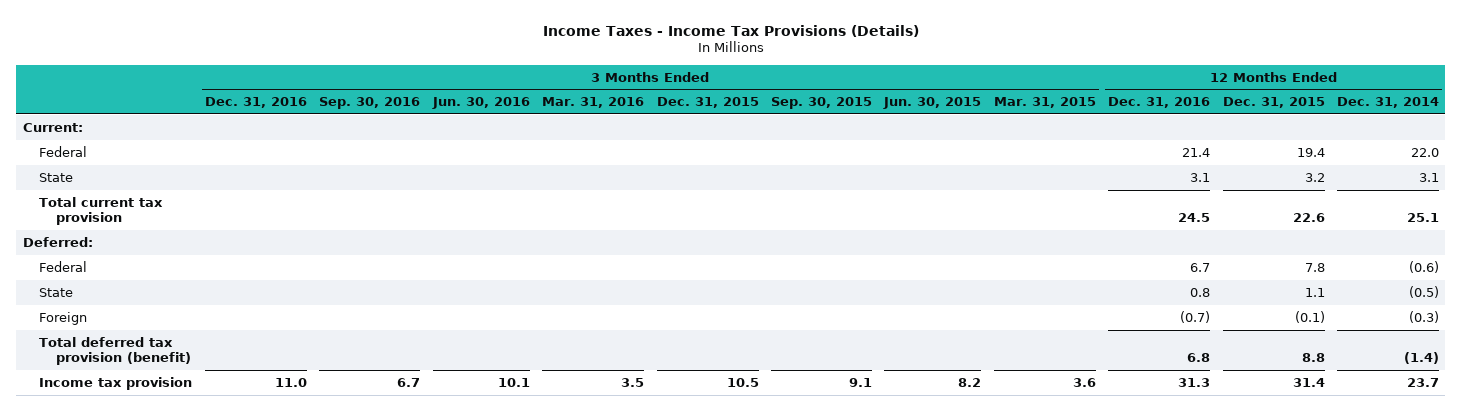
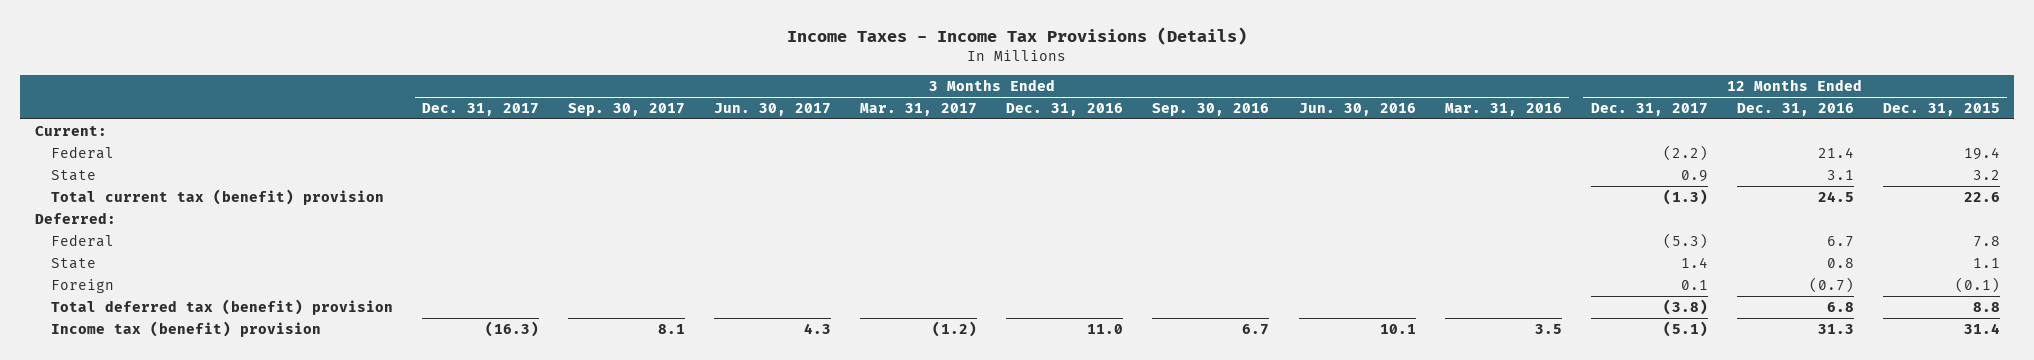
[656,97,759,109] Dec. 31, 2015 -> none
[770,97,872,110] Sep. 30, 2015 -> none
[883,97,982,110] Jun. 30, 2015 -> none
[993,97,1096,109] Mar. 31, 2015 -> none
[1337,97,1440,109] Dec. 31, 2014 -> none
none -> [422,103,540,117] Dec. 31, 2017
none -> [568,103,686,117] Sep. 30, 2017
none -> [714,103,832,117] Jun. 30, 2017
none -> [860,103,978,117] Mar. 31, 2017
none -> [1590,103,1708,117] Dec. 31, 2017
[39,196,164,226] Total current tax provision -> [51,188,385,205] Total current tax (benefit) provision
[39,336,191,366] Total deferred tax provision (benefit) -> [51,298,394,315] Total deferred tax (benefit) provision
[39,376,193,390] Income tax provision -> [51,320,322,337] Income tax (benefit) provision

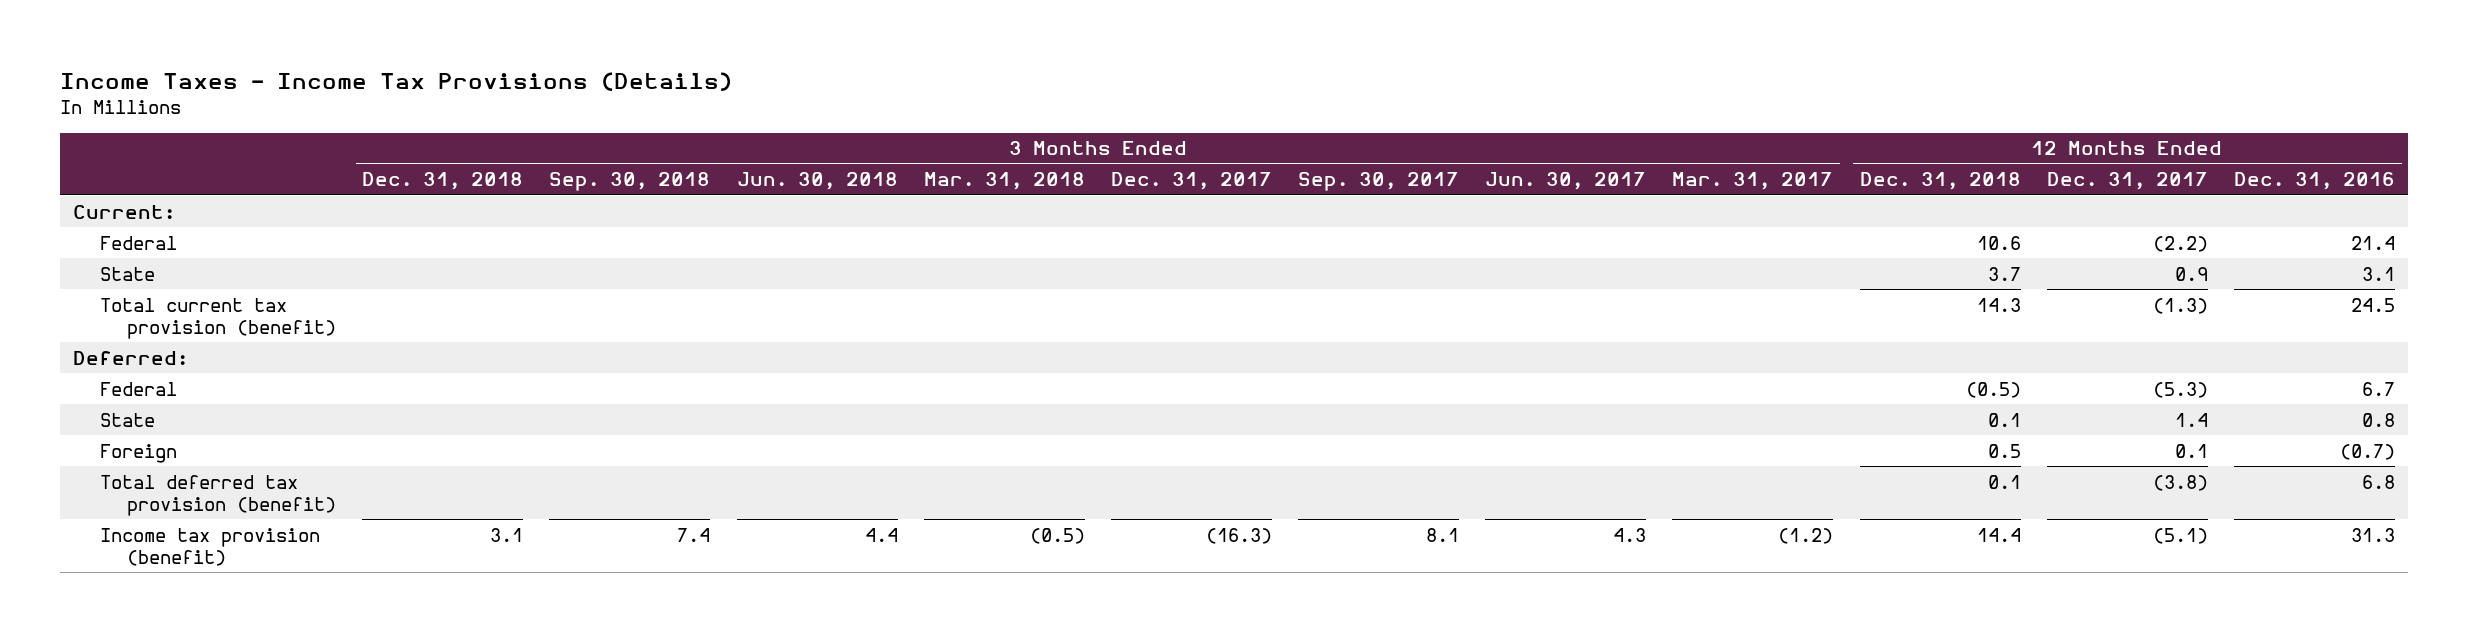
[1006,103,1124,117] Dec. 31, 2016 -> none
[1152,103,1270,117] Sep. 30, 2016 -> none
[1298,103,1416,117] Jun. 30, 2016 -> none
[1444,103,1562,117] Mar. 31, 2016 -> none
[1882,103,2000,117] Dec. 31, 2015 -> none
none -> [362,172,524,191] Dec. 31, 2018
none -> [549,172,711,192] Sep. 30, 2018
none -> [736,172,898,191] Jun. 30, 2018
none -> [923,172,1085,191] Mar. 31, 2018
none -> [1859,172,2021,191] Dec. 31, 2018
[51,188,385,205] Total current tax (benefit) provision -> [99,297,337,339] Total current tax provision (benefit)
[51,298,394,315] Total deferred tax (benefit) provision -> [99,474,337,516] Total deferred tax provision (benefit)
[51,320,322,337] Income tax (benefit) provision -> [99,527,320,566] Income tax provision (benefit)

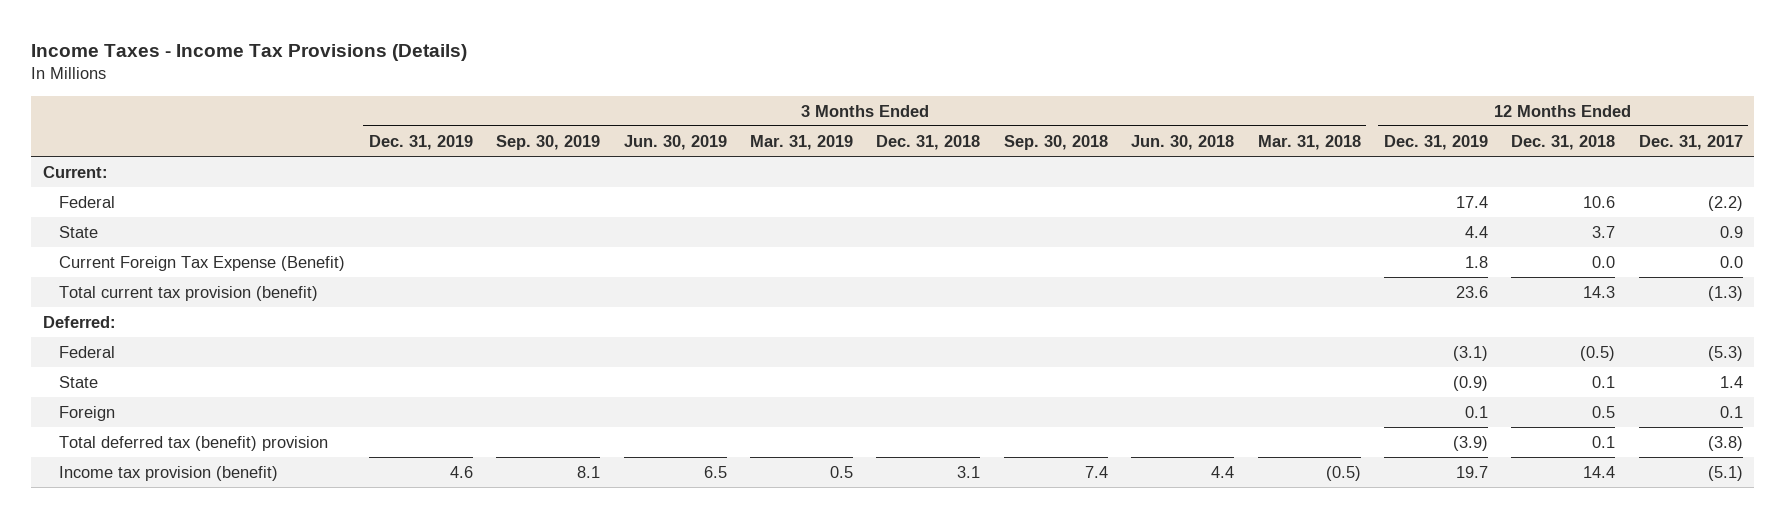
[1110,172,1272,191] Dec. 31, 2017 -> none
[1298,172,1460,192] Sep. 30, 2017 -> none
[1485,172,1647,191] Jun. 30, 2017 -> none
[1672,172,1834,191] Mar. 31, 2017 -> none
[2233,172,2395,191] Dec. 31, 2016 -> none
none -> [368,134,473,150] Dec. 31, 2019
none -> [496,134,601,150] Sep. 30, 2019
none -> [623,134,727,150] Jun. 30, 2019
none -> [749,134,853,150] Mar. 31, 2019
none -> [1383,134,1488,150] Dec. 31, 2019
none -> [59,255,346,271] Current Foreign Tax Expense (Benefit)
[99,474,337,516] Total deferred tax provision (benefit) -> [59,435,329,451] Total deferred tax (benefit) provision

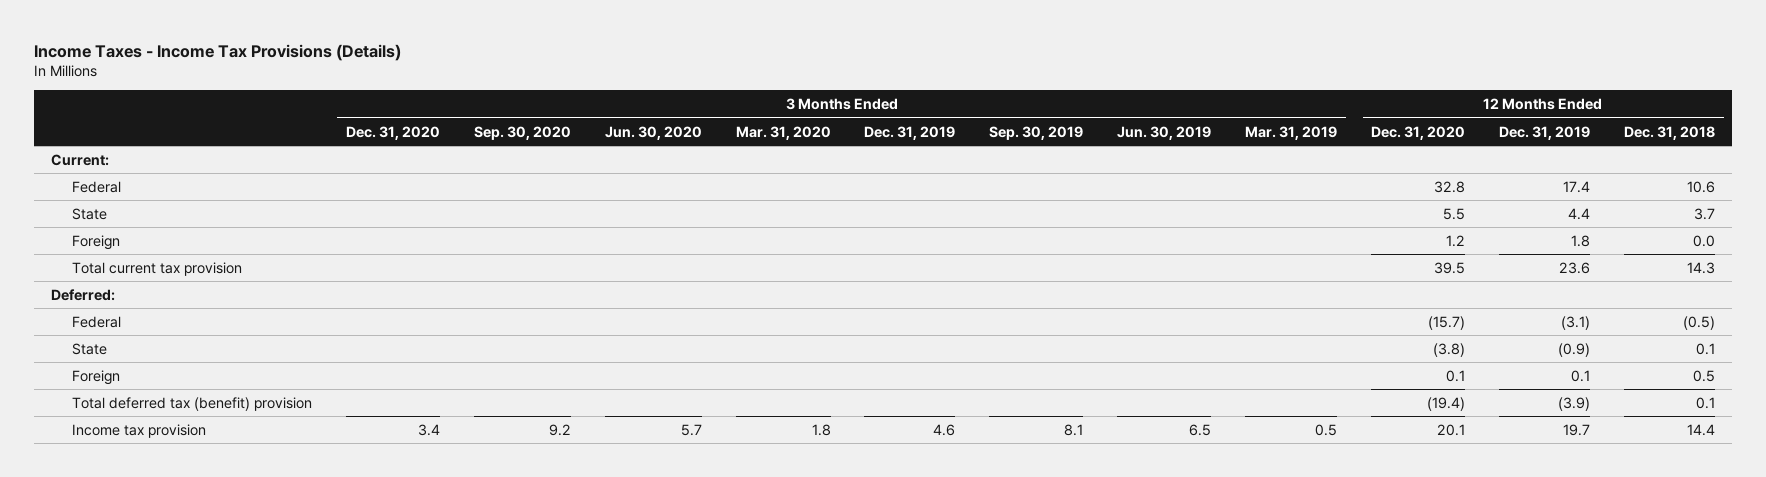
[876,134,981,150] Dec. 31, 2018 -> none
[1003,134,1108,150] Sep. 30, 2018 -> none
[1131,134,1235,150] Jun. 30, 2018 -> none
[1257,134,1361,150] Mar. 31, 2018 -> none
[1638,134,1743,150] Dec. 31, 2017 -> none
none -> [345,125,440,140] Dec. 31, 2020
none -> [473,125,571,140] Sep. 30, 2020
none -> [604,125,702,140] Jun. 30, 2020
none -> [735,125,831,140] Mar. 31, 2020
none -> [1371,125,1466,140] Dec. 31, 2020
[59,255,346,271] Current Foreign Tax Expense (Benefit) -> [71,234,120,250] Foreign
[59,285,319,301] Total current tax provision (benefit) -> [71,261,242,276] Total current tax provision
[59,465,279,481] Income tax provision (benefit) -> [71,423,206,438] Income tax provision

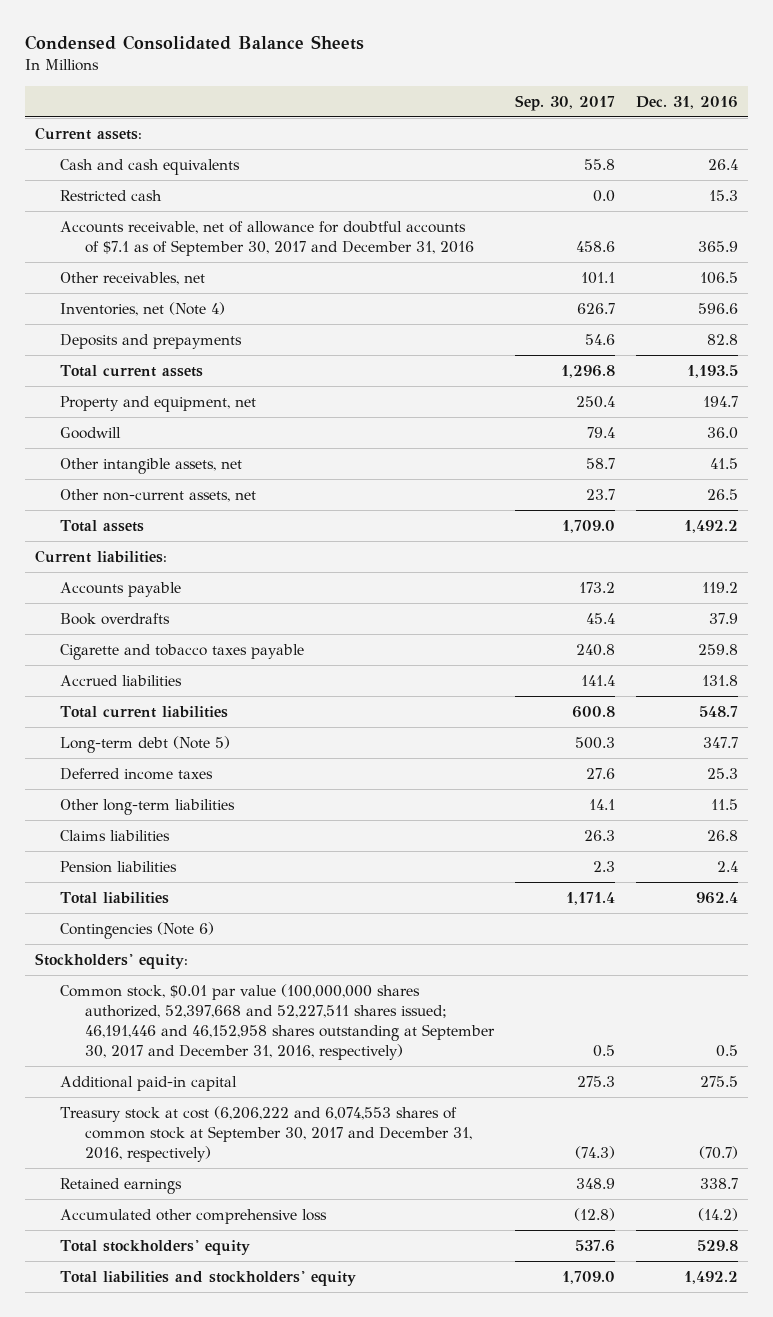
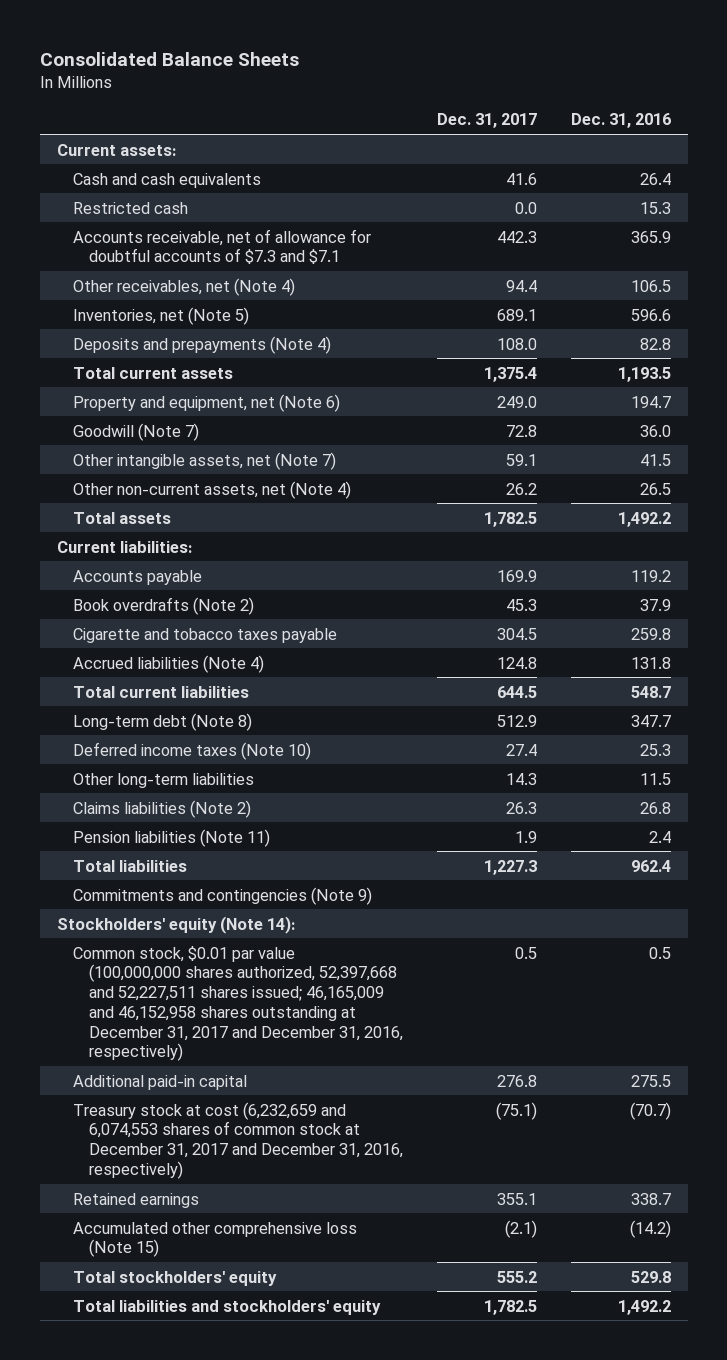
[24,34,364,50] Condensed Consolidated Balance Sheets -> [39,51,299,66] Consolidated Balance Sheets
[514,94,615,111] Sep. 30, 2017 -> none
none -> [436,113,537,129] Dec. 31, 2017
[59,220,474,257] Accounts receivable, net of allowance for doubtful accounts of $7.1 as of September 30, 2017 and December 31, 2016 -> [72,228,371,265] Accounts receivable, net of allowance for doubtful accounts of $7.3 and $7.1
[59,271,205,285] Other receivables, net -> [72,277,295,296] Other receivables, net (Note 4)
[59,301,225,316] Inventories, net (Note 4) -> [72,306,249,325] Inventories, net (Note 5)
[59,333,242,349] Deposits and prepayments -> [72,335,331,354] Deposits and prepayments (Note 4)
[59,395,256,412] Property and equipment, net -> [72,393,340,412] Property and equipment, net (Note 6)
[59,426,121,439] Goodwill -> [72,422,199,441] Goodwill (Note 7)
[59,457,242,474] Other intangible assets, net -> [72,451,336,470] Other intangible assets, net (Note 7)
[59,488,256,502] Other non-current assets, net -> [72,480,351,499] Other non-current assets, net (Note 4)
[59,612,170,625] Book overdrafts -> [72,596,254,615] Book overdrafts (Note 2)
[59,674,182,686] Accrued liabilities -> [72,654,264,673] Accrued liabilities (Note 4)
[59,735,230,753] Long-term debt (Note 5) -> [72,712,252,731] Long-term debt (Note 8)
[59,767,213,780] Deferred income taxes -> [72,741,311,760] Deferred income taxes (Note 10)
[59,829,170,841] Claims liabilities -> [72,799,251,818] Claims liabilities (Note 2)
[59,860,177,873] Pension liabilities -> [72,828,270,847] Pension liabilities (Note 11)
[59,921,214,939] Contingencies (Note 6) -> [72,886,372,905] Commitments and contingencies (Note 9)
[34,952,188,969] Stockholders' equity: -> [56,915,295,934] Stockholders' equity (Note 14):
[59,983,495,1061] Common stock, $0.01 par value (100,000,000 shares authorized, 52,397,668 and 52,227,511 shares issued; 46,191,446 and 46,152,958 shares outstanding at September 30, 2017 and December 31, 2016, respectively) -> [72,945,403,1062] Common stock, $0.01 par value (100,000,000 shares authorized, 52,397,668 and 52,227,511 shares issued; 46,165,009 and 46,152,958 shares outstanding at December 31, 2017 and December 31, 2016, respectively)
[59,1105,472,1163] Treasury stock at cost (6,206,222 and 6,074,553 shares of common stock at September 30, 2017 and December 31, 2016, respectively) -> [72,1101,403,1179] Treasury stock at cost (6,232,659 and 6,074,553 shares of common stock at December 31, 2017 and December 31, 2016, respectively)
[59,1208,327,1224] Accumulated other comprehensive loss -> [72,1221,357,1258] Accumulated other comprehensive loss (Note 15)

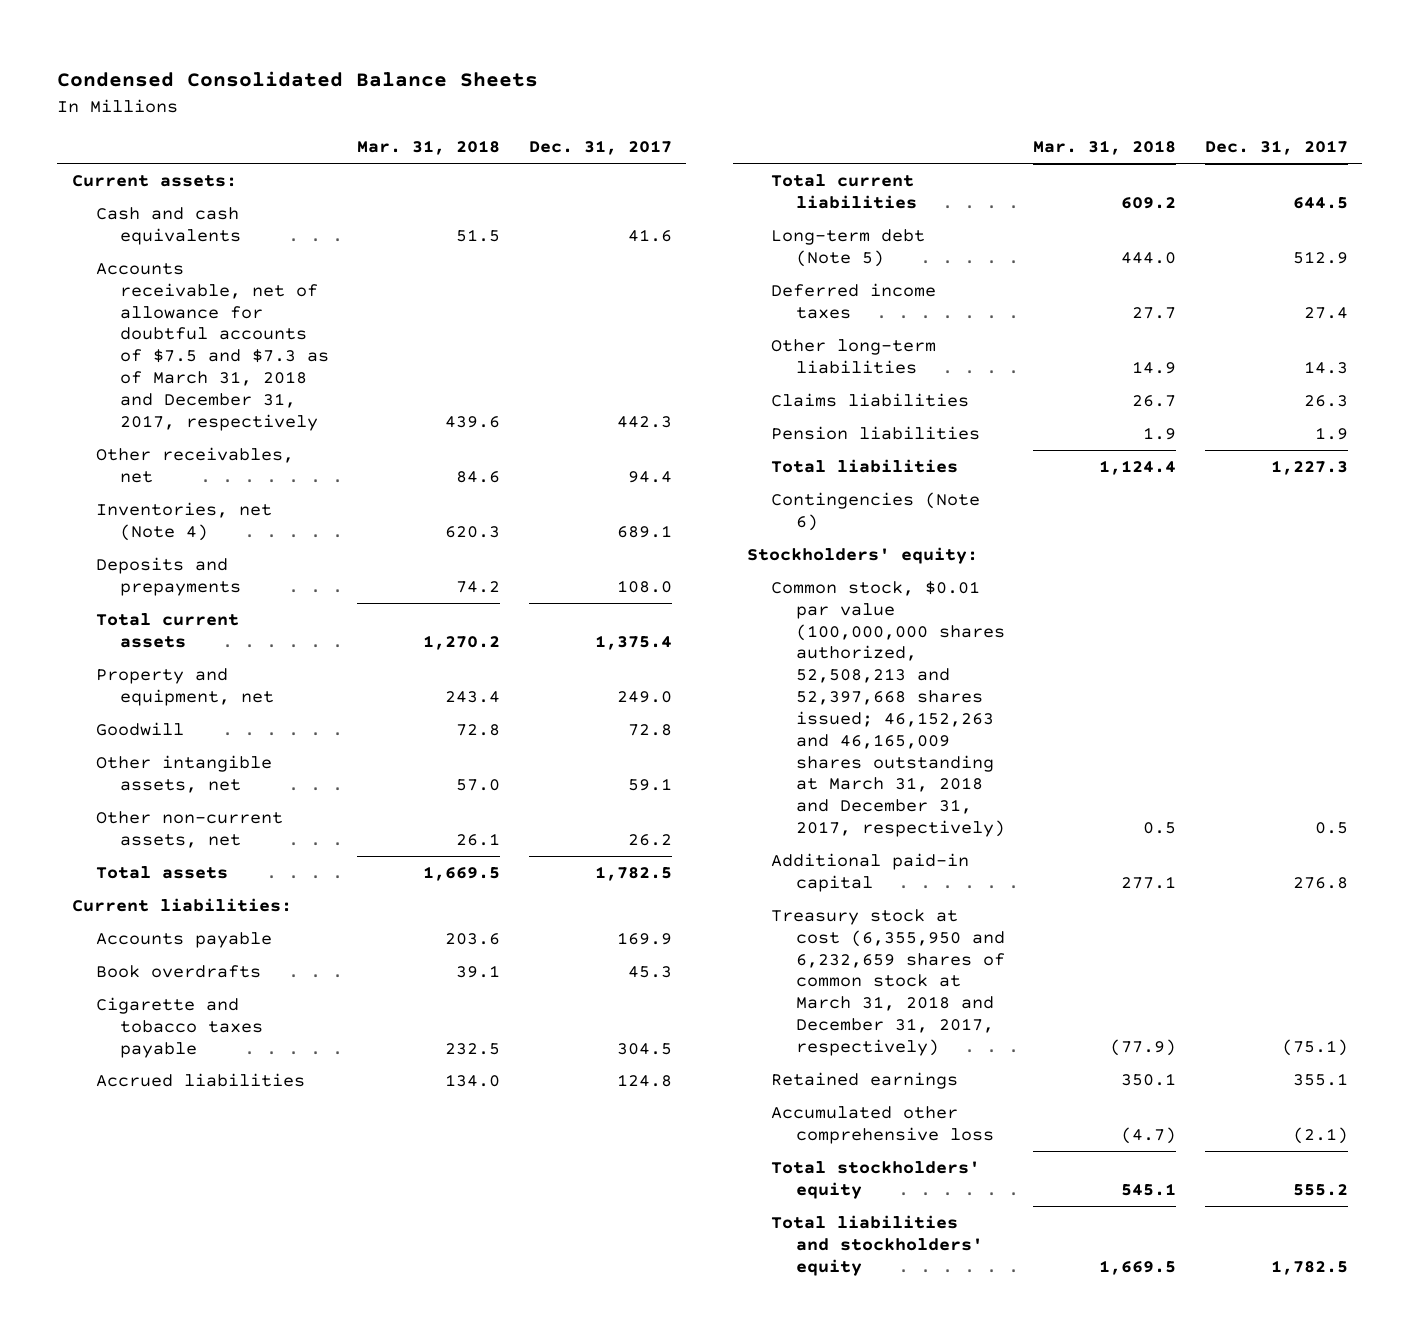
[39,51,299,66] Consolidated Balance Sheets -> [57,71,539,88] Condensed Consolidated Balance Sheets
[570,113,671,129] Dec. 31, 2016 -> none
none -> [357,140,501,156] Mar. 31, 2018
[72,201,188,214] Restricted cash -> none
[72,228,371,265] Accounts receivable, net of allowance for doubtful accounts of $7.3 and $7.1 -> [95,262,329,431] Accounts receivable, net of allowance for doubtful accounts of $7.5 and $7.3 as of March 31, 2018 and December 31, 2017, respectively
[72,277,295,296] Other receivables, net (Note 4) -> [95,446,294,483] Other receivables, net
[72,306,249,325] Inventories, net (Note 5) -> [95,501,272,541] Inventories, net (Note 4)
[72,335,331,354] Deposits and prepayments (Note 4) -> [95,556,241,596] Deposits and prepayments
[72,393,340,412] Property and equipment, net (Note 6) -> [95,667,274,706] Property and equipment, net
[72,422,199,441] Goodwill (Note 7) -> [95,721,184,736] Goodwill
[72,451,336,470] Other intangible assets, net (Note 7) -> [95,754,272,793] Other intangible assets, net
[72,480,351,499] Other non-current assets, net (Note 4) -> [95,810,283,848] Other non-current assets, net
[72,596,254,615] Book overdrafts (Note 2) -> [95,964,261,978] Book overdrafts
[72,654,264,673] Accrued liabilities (Note 4) -> [95,1072,305,1087] Accrued liabilities
[72,712,252,731] Long-term debt (Note 8) -> [771,228,926,267] Long-term debt (Note 5)
[72,741,311,760] Deferred income taxes (Note 10) -> [771,282,937,319] Deferred income taxes
[72,799,251,818] Claims liabilities (Note 2) -> [771,392,970,407] Claims liabilities
[72,828,270,847] Pension liabilities (Note 11) -> [771,425,981,440] Pension liabilities
[72,886,372,905] Commitments and contingencies (Note 9) -> [771,491,981,531] Contingencies (Note 6)
[56,915,295,934] Stockholders' equity (Note 14): -> [747,546,979,564] Stockholders' equity:
[72,945,403,1062] Common stock, $0.01 par value (100,000,000 shares authorized, 52,397,668 and 52,227,511 shares issued; 46,165,009 and 46,152,958 shares outstanding at December 31, 2017 and December 31, 2016, respectively) -> [771,580,1005,838] Common stock, $0.01 par value (100,000,000 shares authorized, 52,508,213 and 52,397,668 shares issued; 46,152,263 and 46,165,009 shares outstanding at March 31, 2018 and December 31, 2017, respectively)
[72,1101,403,1179] Treasury stock at cost (6,232,659 and 6,074,553 shares of common stock at December 31, 2017 and December 31, 2016, respectively) -> [771,908,1005,1056] Treasury stock at cost (6,355,950 and 6,232,659 shares of common stock at March 31, 2018 and December 31, 2017, respectively)
[72,1221,357,1258] Accumulated other comprehensive loss (Note 15) -> [771,1105,994,1144] Accumulated other comprehensive loss

